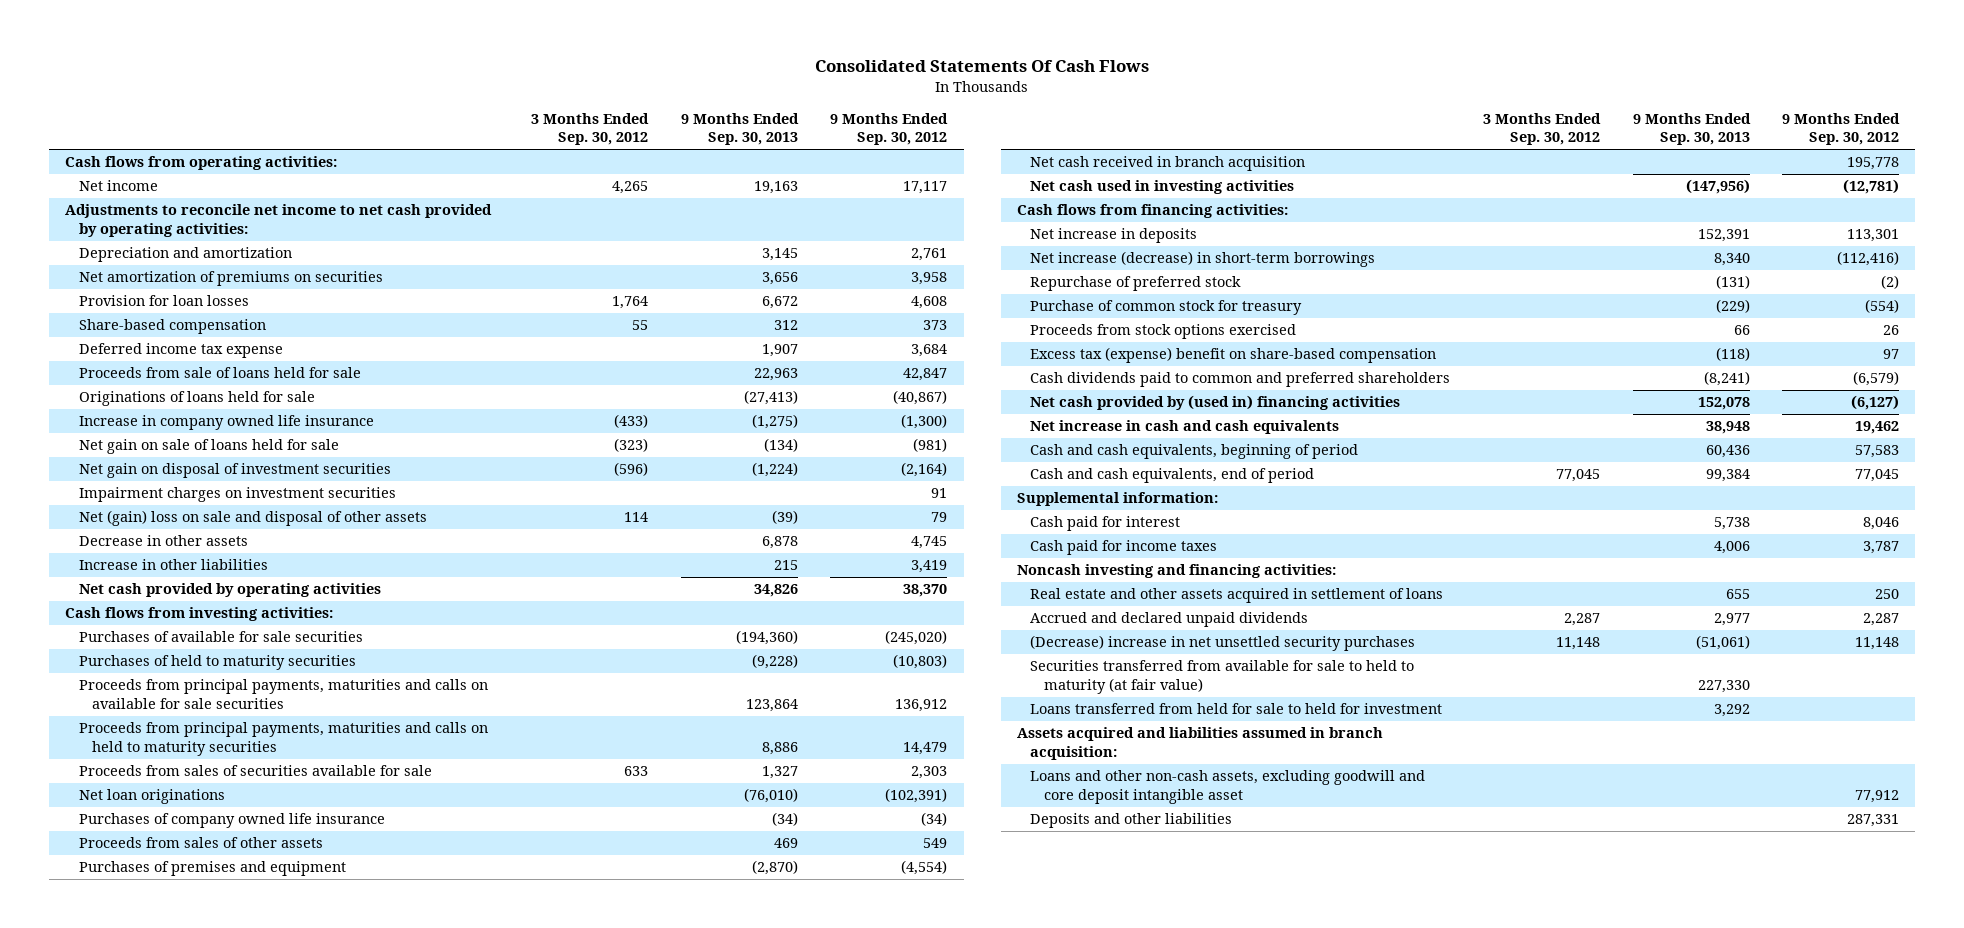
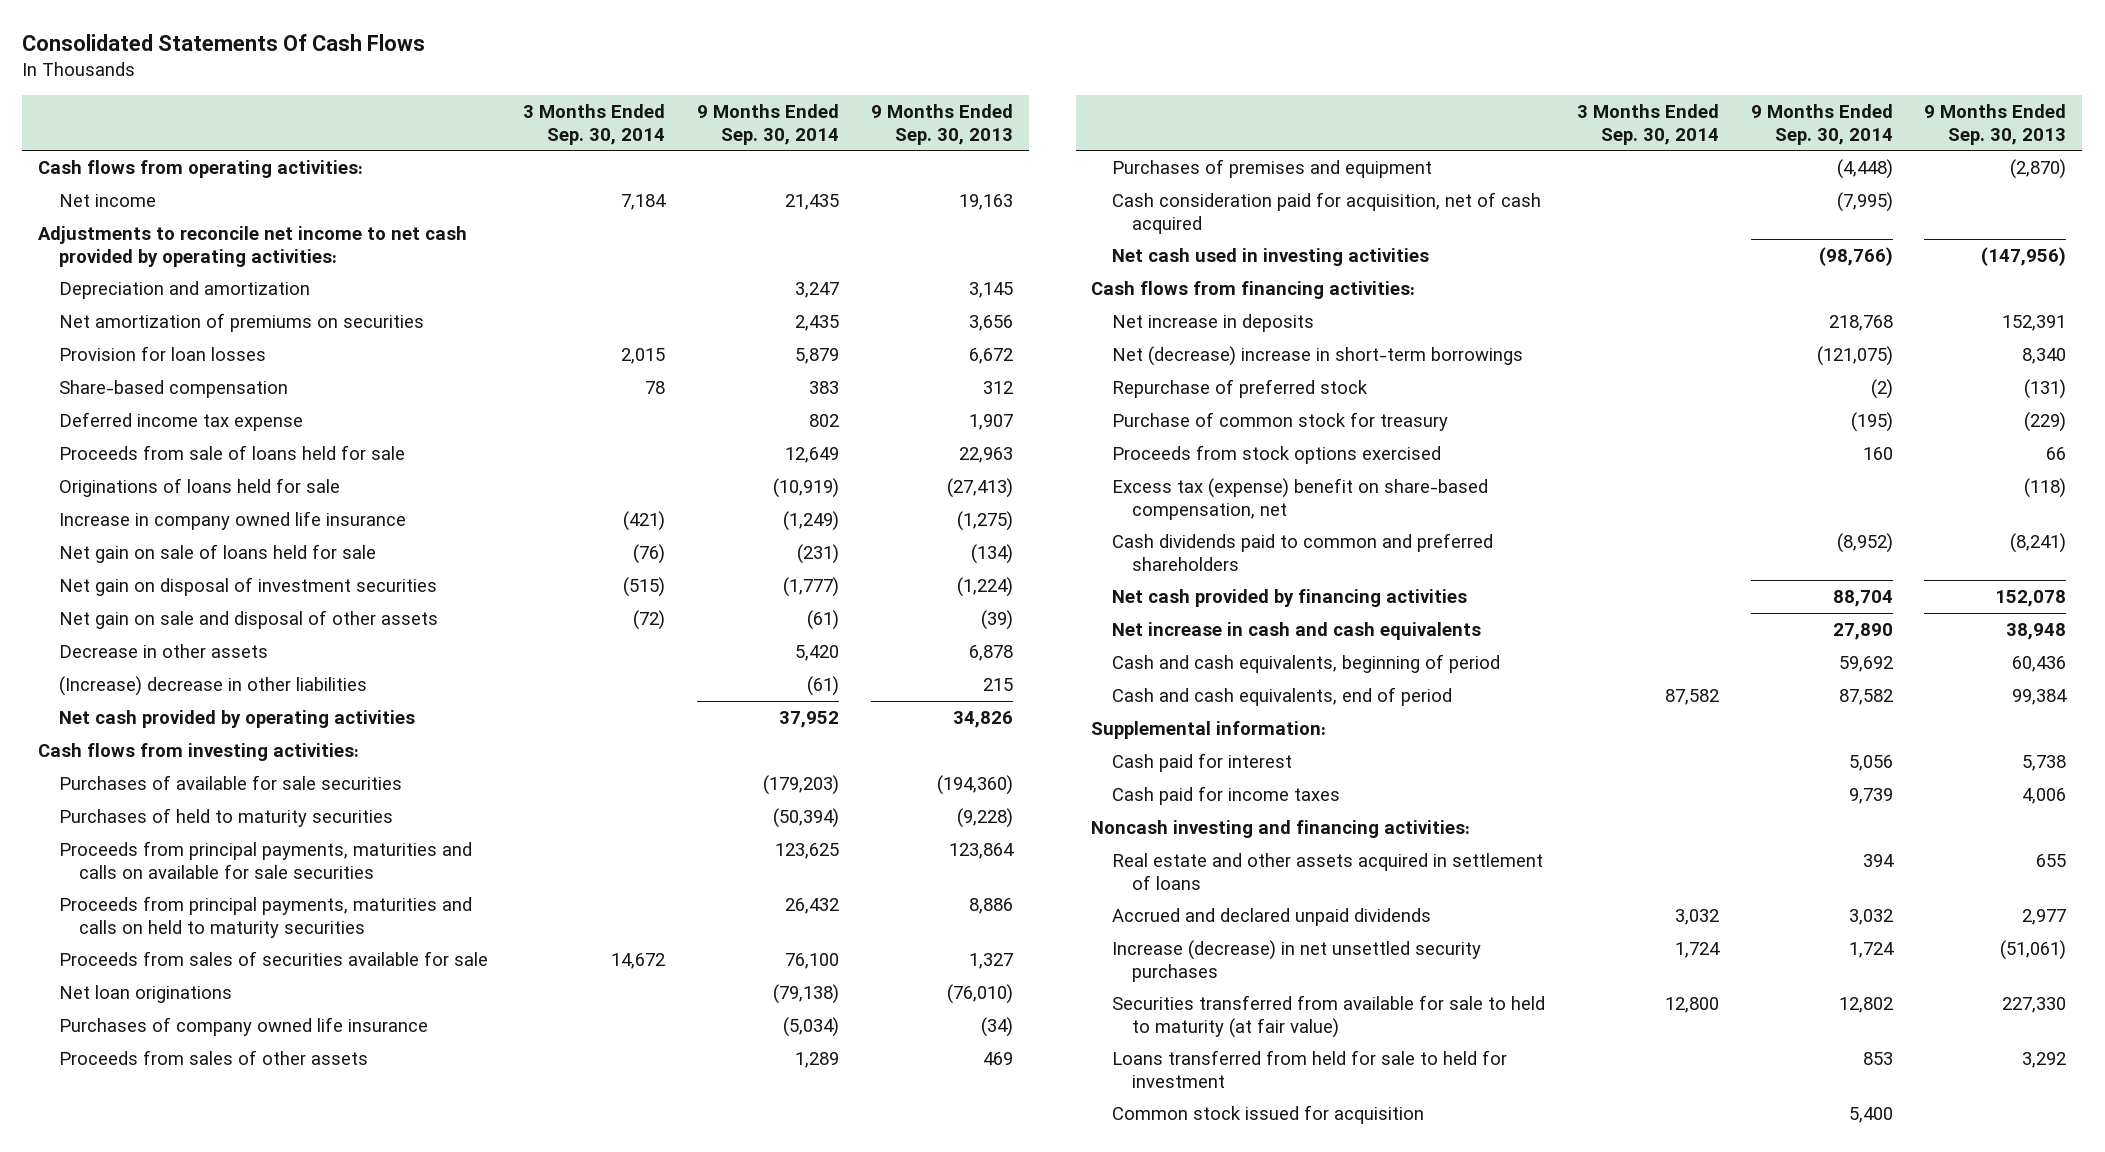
[531,112,650,146] 3 Months Ended Sep. 30, 2012 -> none
[830,112,949,146] 9 Months Ended Sep. 30, 2012 -> none
none -> [523,104,666,145] 3 Months Ended Sep. 30, 2014
none -> [697,104,840,145] 9 Months Ended Sep. 30, 2014
[78,487,396,503] Impairment charges on investment securities -> none
[78,510,427,527] Net (gain) loss on sale and disposal of other assets -> [58,610,438,630] Net gain on sale and disposal of other assets
[78,559,268,571] Increase in other liabilities -> [58,676,367,697] (Increase) decrease in other liabilities
[1030,156,1306,172] Net cash received in branch acquisition -> none
none -> [1111,192,1541,234] Cash consideration paid for acquisition, net of cash acquired
[1030,251,1376,268] Net increase (decrease) in short-term borrowings -> [1111,346,1523,367] Net (decrease) increase in short-term borrowings
[1030,347,1437,364] Excess tax (expense) benefit on share-based compensation -> [1111,478,1488,520] Excess tax (expense) benefit on share-based compensation, net
[1030,395,1401,411] Net cash provided by (used in) financing activities -> [1111,589,1467,608] Net cash provided by financing activities
[1030,635,1416,652] (Decrease) increase in net unsettled security purchases -> [1111,940,1481,982] Increase (decrease) in net unsettled security purchases
[1016,727,1383,761] Assets acquired and liabilities assumed in branch acquisition: -> none
[1030,770,1426,805] Loans and other non-cash assets, excluding goodwill and core deposit intangible asset -> none
[1030,813,1233,829] Deposits and other liabilities -> none
none -> [1111,1105,1424,1125] Common stock issued for acquisition

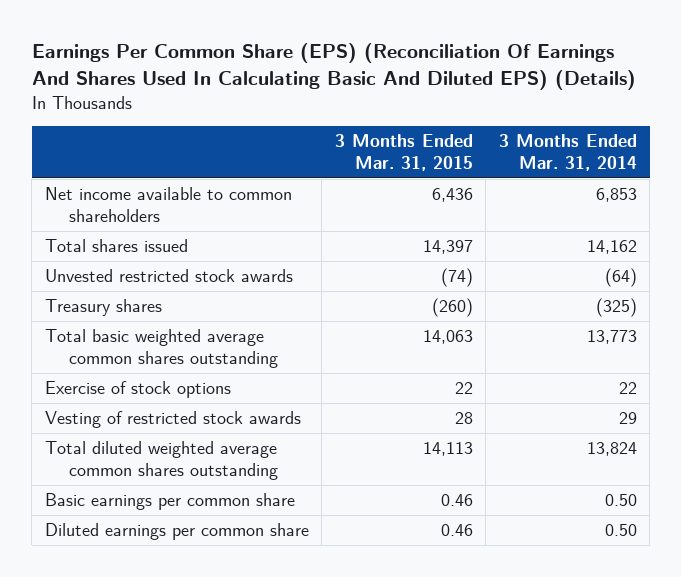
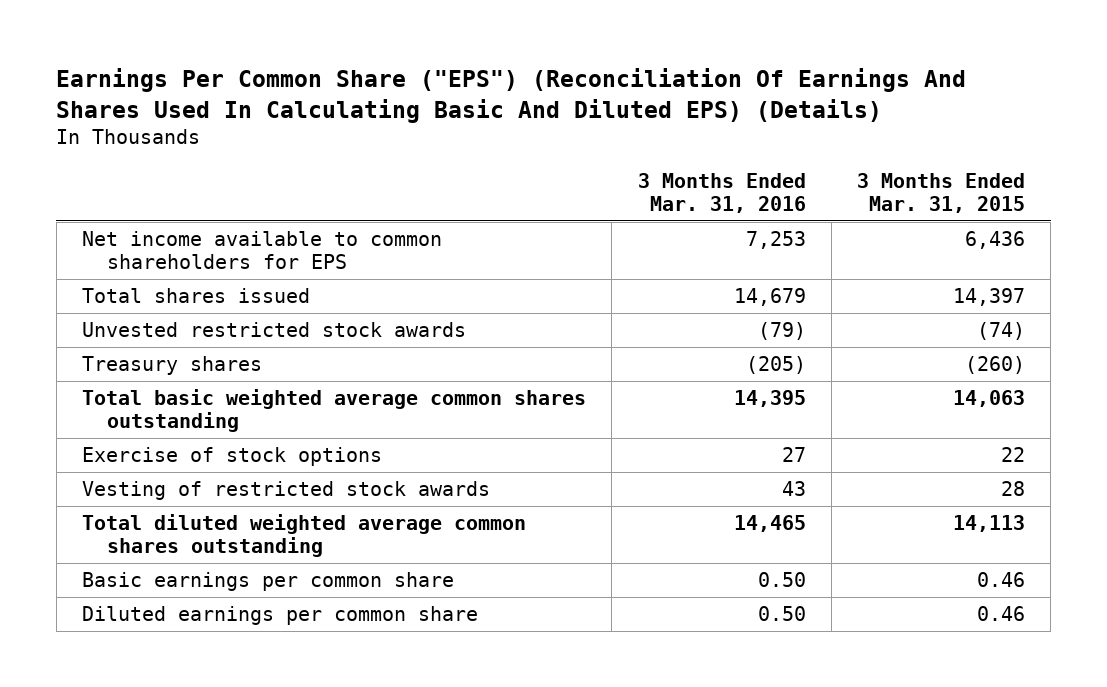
[31,43,636,91] Earnings Per Common Share (EPS) (Reconciliation Of Earnings And Shares Used In Calculating Basic And Diluted EPS) (Details) -> [56,67,967,123] Earnings Per Common Share ("EPS") (Reconciliation Of Earnings And Shares Used In Calculating Basic And Diluted EPS) (Details)
[498,133,637,172] 3 Months Ended Mar. 31, 2014 -> none
none -> [637,172,806,213] 3 Months Ended Mar. 31, 2016
[44,186,292,223] Net income available to common shareholders -> [82,231,443,269] Net income available to common shareholders for EPS

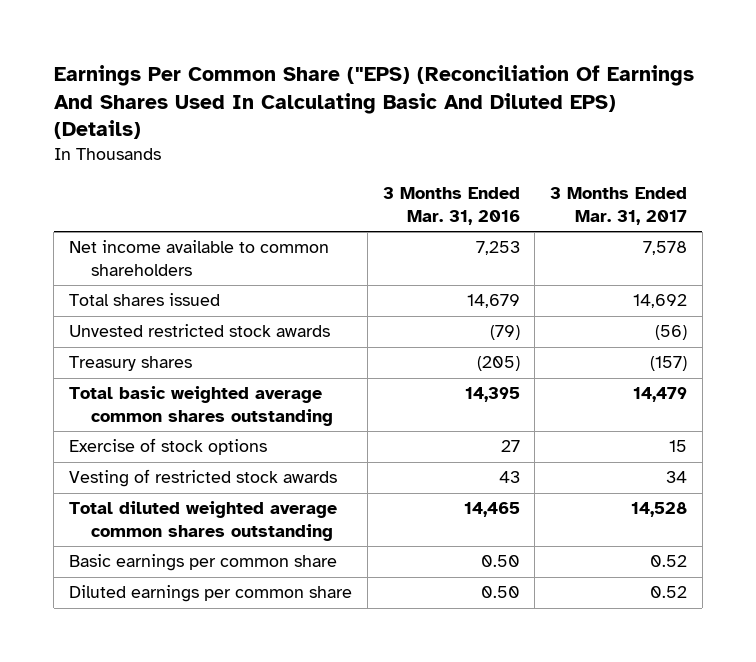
[56,67,967,123] Earnings Per Common Share ("EPS") (Reconciliation Of Earnings And Shares Used In Calculating Basic And Diluted EPS) (Details) -> [53,65,694,140] Earnings Per Common Share ("EPS) (Reconciliation Of Earnings And Shares Used In Calculating Basic And Diluted EPS) (Details)
[857,172,1026,213] 3 Months Ended Mar. 31, 2015 -> none
none -> [550,187,688,225] 3 Months Ended Mar. 31, 2017
[82,231,443,269] Net income available to common shareholders for EPS -> [68,240,329,276] Net income available to common shareholders

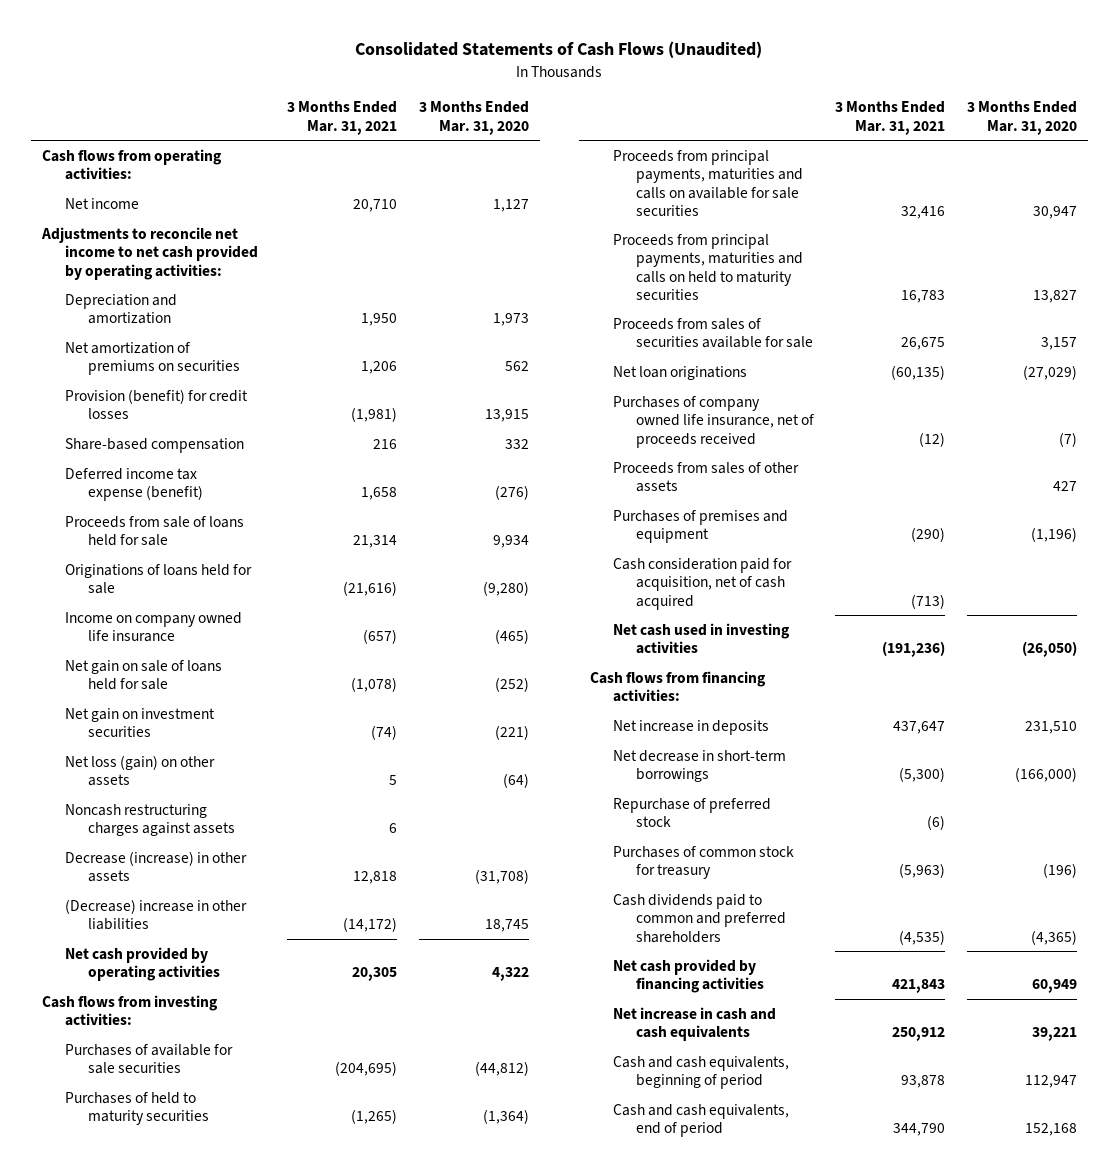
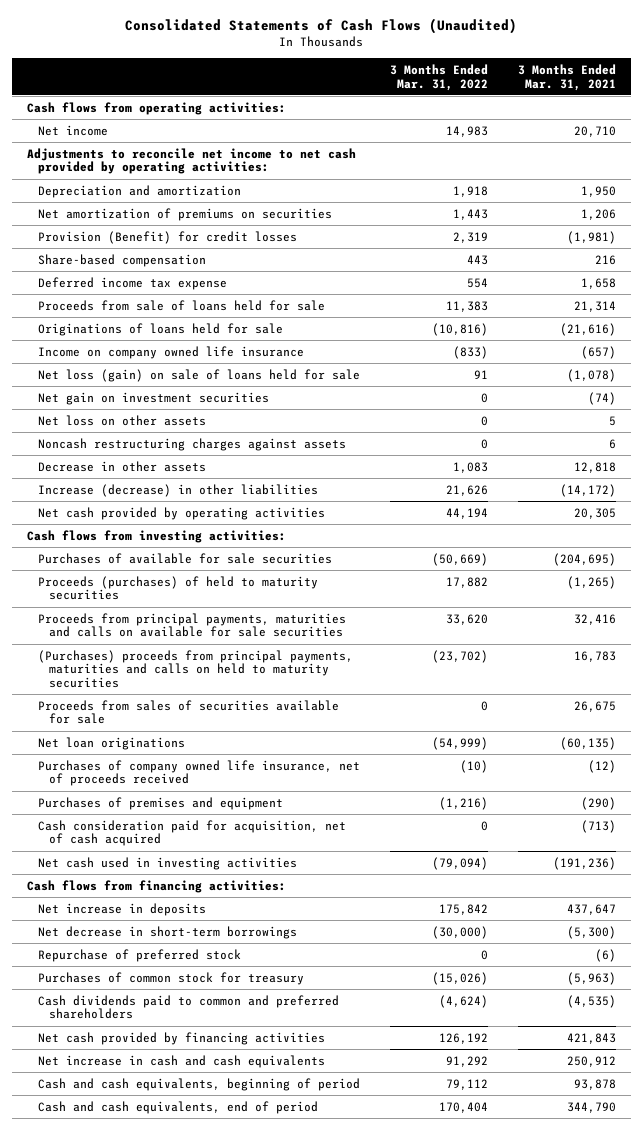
[418,101,529,135] 3 Months Ended Mar. 31, 2020 -> none
none -> [389,63,488,91] 3 Months Ended Mar. 31, 2022
[64,388,248,420] Provision (benefit) for credit losses -> [37,230,297,244] Provision (Benefit) for credit losses
[64,467,204,502] Deferred income tax expense (benefit) -> [37,276,227,290] Deferred income tax expense
[64,659,222,691] Net gain on sale of loans held for sale -> [37,368,360,382] Net loss (gain) on sale of loans held for sale
[64,754,215,787] Net loss (gain) on other assets -> [37,414,206,426] Net loss on other assets
[64,850,247,883] Decrease (increase) in other assets -> [37,460,206,472] Decrease in other assets
[64,898,247,931] (Decrease) increase in other liabilities -> [37,483,318,497] Increase (decrease) in other liabilities
[64,1091,210,1126] Purchases of held to maturity securities -> [37,575,318,601] Proceeds (purchases) of held to maturity securities
[612,233,804,300] Proceeds from principal payments, maturities and calls on held to maturity securities -> [37,649,353,689] (Purchases) proceeds from principal payments, maturities and calls on held to maturity securities
[612,461,799,493] Proceeds from sales of other assets -> none

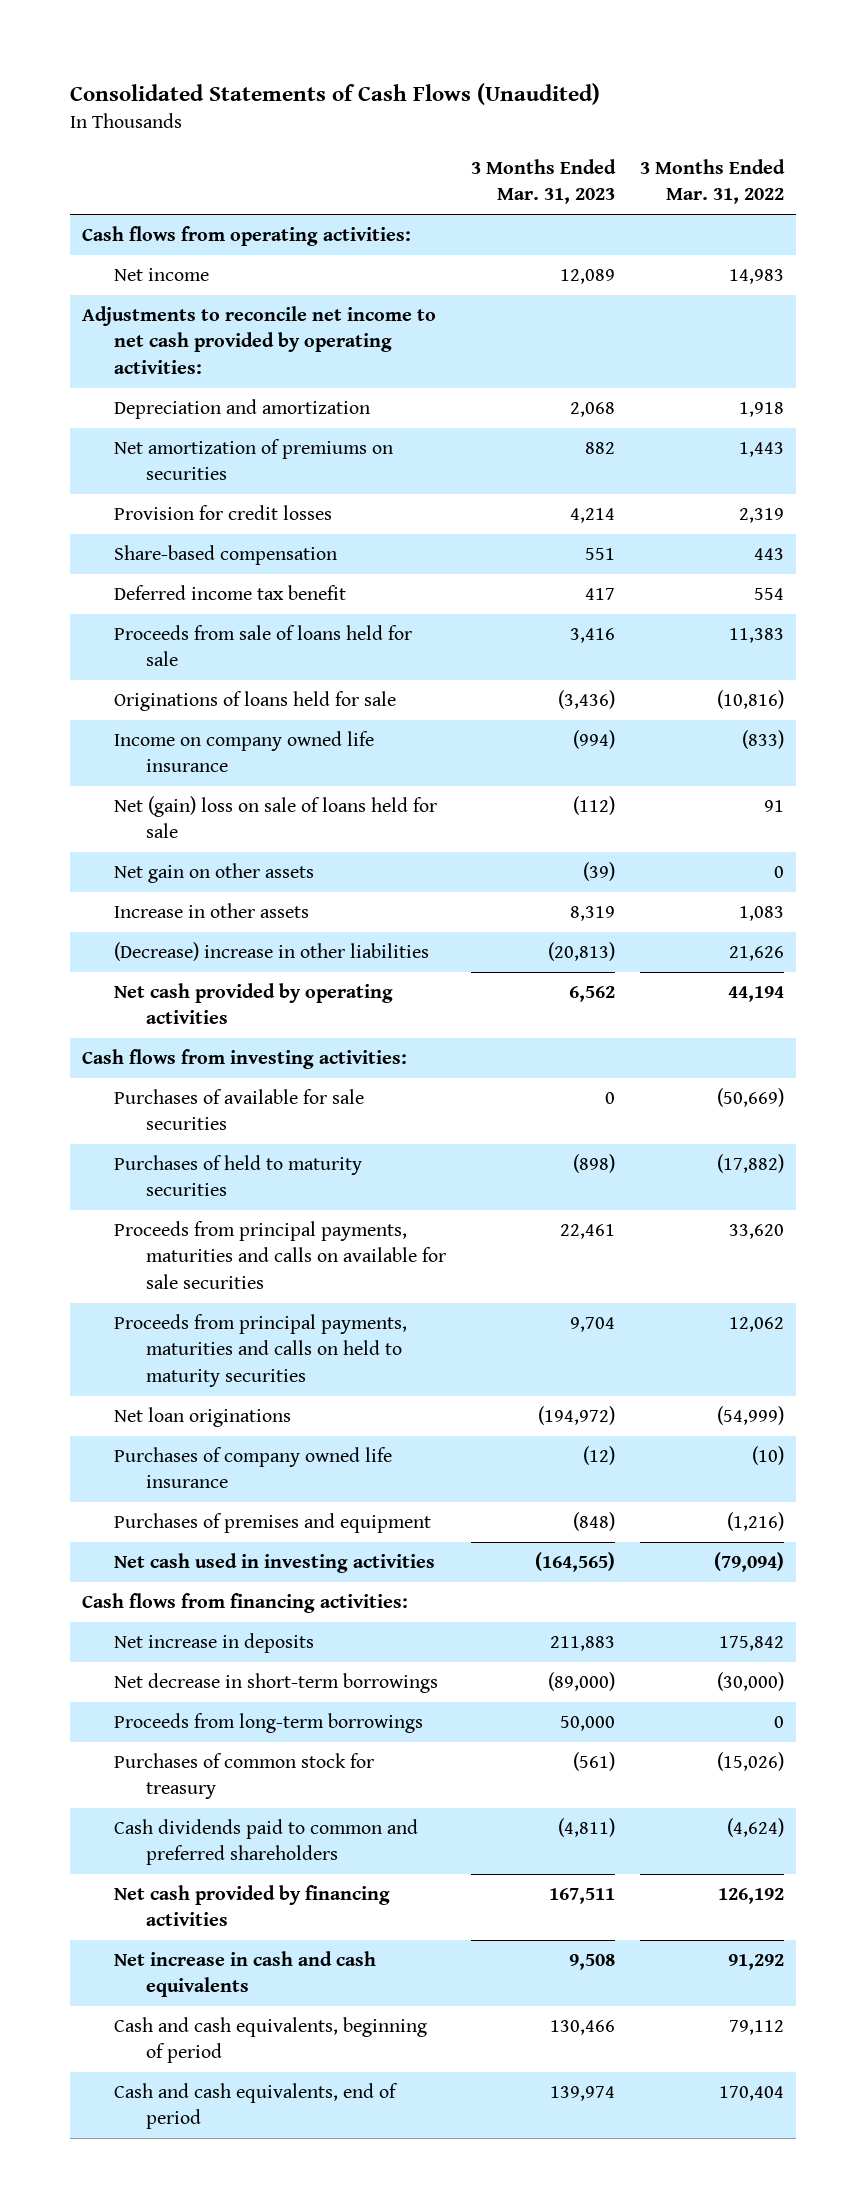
[517,63,616,91] 3 Months Ended Mar. 31, 2021 -> none
none -> [470,159,616,205] 3 Months Ended Mar. 31, 2023
[37,230,297,244] Provision (Benefit) for credit losses -> [114,505,333,521] Provision for credit losses
[37,276,227,290] Deferred income tax expense -> [114,585,347,601] Deferred income tax benefit
[37,391,269,405] Net gain on investment securities -> none
[37,437,346,451] Noncash restructuring charges against assets -> none
[37,368,360,382] Net loss (gain) on sale of loans held for sale -> [114,796,438,839] Net (gain) loss on sale of loans held for sale
[37,414,206,426] Net loss on other assets -> [114,863,315,884] Net gain on other assets
[37,460,206,472] Decrease in other assets -> [114,903,310,919] Increase in other assets
[37,483,318,497] Increase (decrease) in other liabilities -> [114,942,430,962] (Decrease) increase in other liabilities
[37,575,318,601] Proceeds (purchases) of held to maturity securities -> [114,1155,363,1197] Purchases of held to maturity securities
[445,576,488,588] 17,882 -> [716,1154,784,1174] (17,882)
[37,699,339,725] Proceeds from sales of securities available for sale -> none
[37,649,353,689] (Purchases) proceeds from principal payments, maturities and calls on held to maturity securities -> [114,1314,408,1387] Proceeds from principal payments, maturities and calls on held to maturity securities
[431,649,488,663] (23,702) -> [728,1317,784,1333] 12,062
[37,759,360,787] Purchases of company owned life insurance, net of proceeds received -> [114,1447,393,1489] Purchases of company owned life insurance
[37,819,346,847] Cash consideration paid for acquisition, net of cash acquired -> none
[37,948,241,962] Repurchase of preferred stock -> none
none -> [114,1713,424,1734] Proceeds from long-term borrowings

